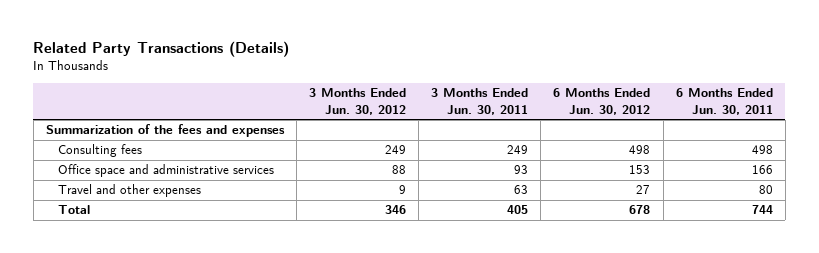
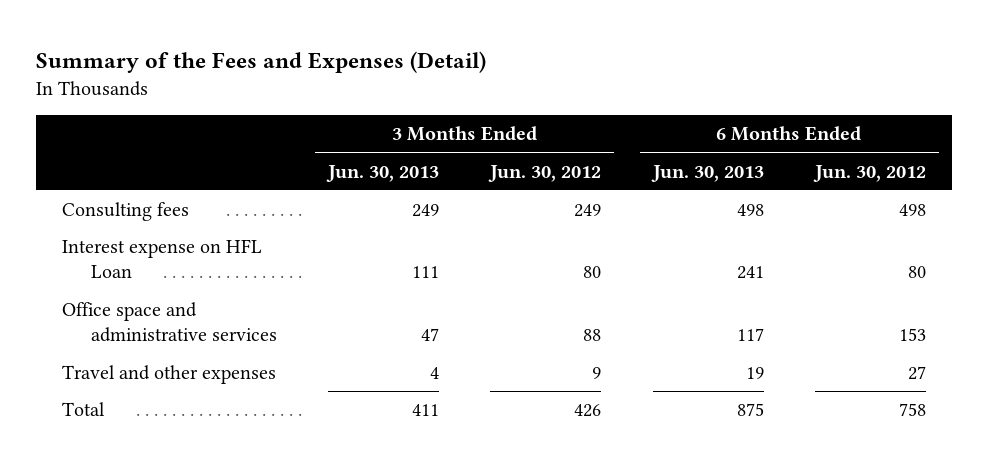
[33,41,290,58] Related Party Transactions (Details) -> [36,50,487,73] Summary of the Fees and Expenses (Detail)
[431,88,529,115] 3 Months Ended Jun. 30, 2011 -> none
[675,88,773,115] 6 Months Ended Jun. 30, 2011 -> none
none -> [325,164,439,182] Jun. 30, 2013
none -> [650,164,764,182] Jun. 30, 2013
[45,124,285,138] Summarization of the fees and expenses -> none
none -> [62,239,263,279] Interest expense on HFL Loan
[385,205,407,215] 346 -> [574,404,602,418] 426
[629,205,651,215] 678 -> [899,403,927,417] 758

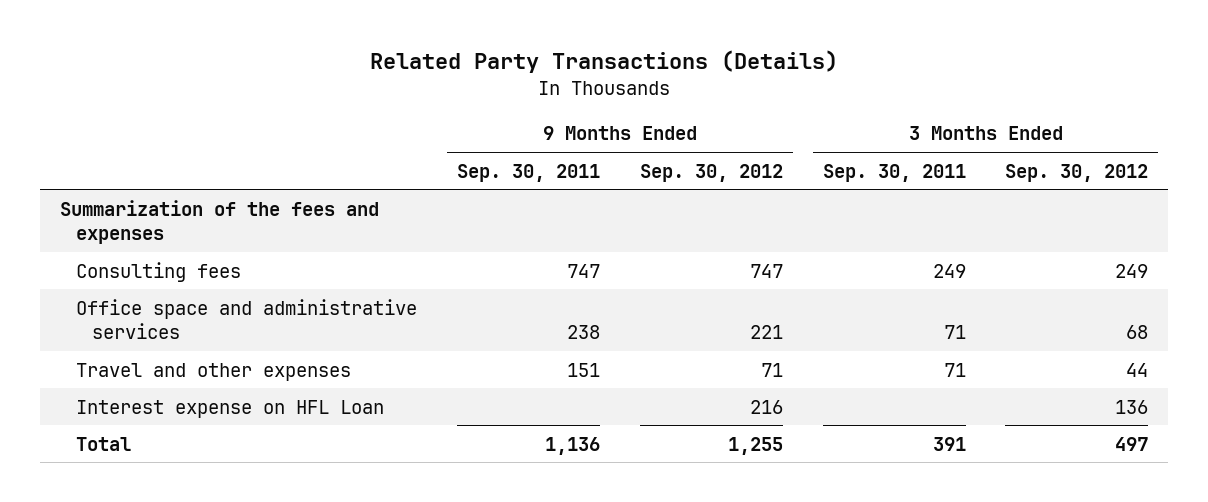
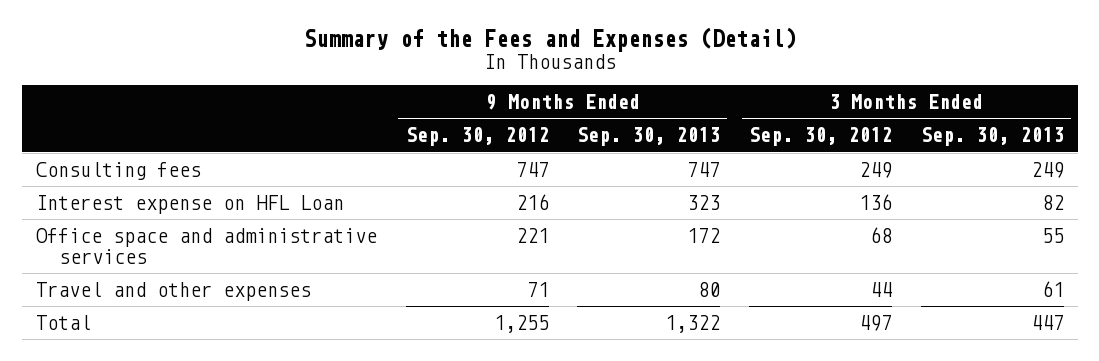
[370,50,839,74] Related Party Transactions (Details) -> [303,26,796,52] Summary of the Fees and Expenses (Detail)
[456,163,600,182] Sep. 30, 2011 -> none
[822,163,966,182] Sep. 30, 2011 -> none
none -> [577,127,721,147] Sep. 30, 2013
none -> [920,127,1064,147] Sep. 30, 2013
[59,199,379,245] Summarization of the fees and expenses -> none
[75,399,384,418] Interest expense on HFL Loan -> [35,195,344,215] Interest expense on HFL Loan

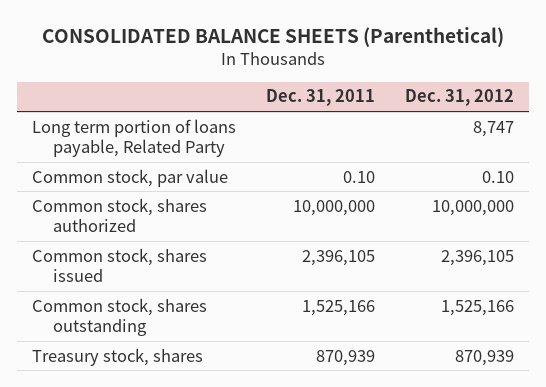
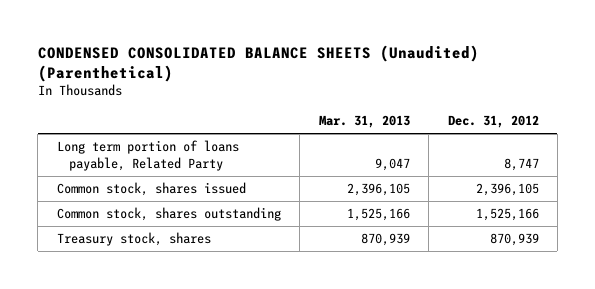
[41,26,504,47] CONSOLIDATED BALANCE SHEETS (Parenthetical) -> [37,44,479,82] CONDENSED CONSOLIDATED BALANCE SHEETS (Unaudited) (Parenthetical)
[265,89,375,107] Dec. 31, 2011 -> none
none -> [318,115,410,129] Mar. 31, 2013
[31,168,228,187] Common stock, par value -> none
[31,197,207,233] Common stock, shares authorized -> none

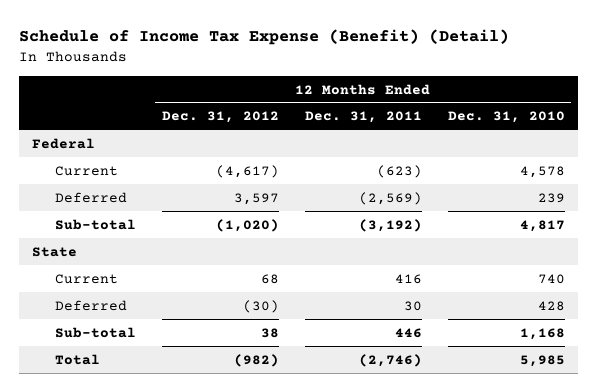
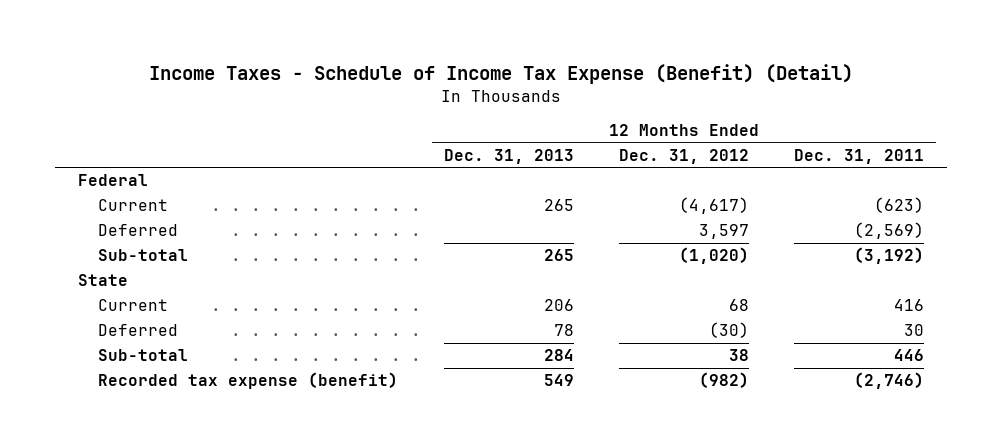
[18,29,509,46] Schedule of Income Tax Expense (Benefit) (Detail) -> [149,64,854,85] Income Taxes - Schedule of Income Tax Expense (Benefit) (Detail)
[447,111,565,124] Dec. 31, 2010 -> none
none -> [443,148,574,164] Dec. 31, 2013
[54,353,100,365] Total -> [98,372,399,390] Recorded tax expense (benefit)

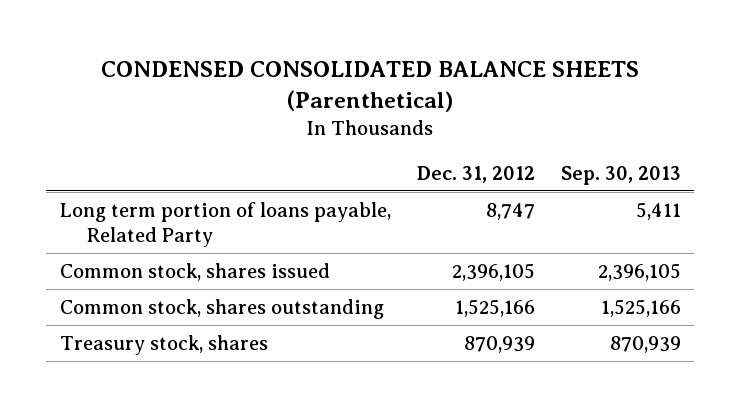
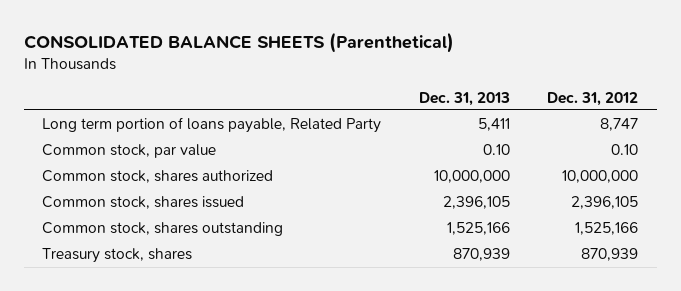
[101,61,640,113] CONDENSED CONSOLIDATED BALANCE SHEETS (Parenthetical) -> [23,31,454,53] CONSOLIDATED BALANCE SHEETS (Parenthetical)
[561,165,682,185] Sep. 30, 2013 -> none
none -> [418,91,510,106] Dec. 31, 2013
none -> [42,144,217,159] Common stock, par value
none -> [42,170,274,184] Common stock, shares authorized

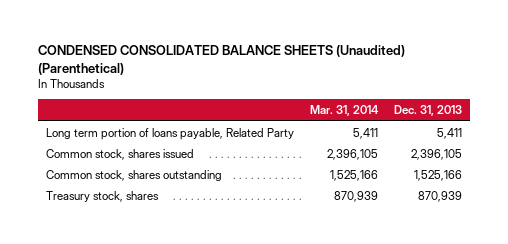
[23,31,454,53] CONSOLIDATED BALANCE SHEETS (Parenthetical) -> [37,45,405,75] CONDENSED CONSOLIDATED BALANCE SHEETS (Unaudited) (Parenthetical)
[547,91,639,106] Dec. 31, 2012 -> none
none -> [309,105,379,117] Mar. 31, 2014
[42,144,217,159] Common stock, par value -> none
[42,170,274,184] Common stock, shares authorized -> none

